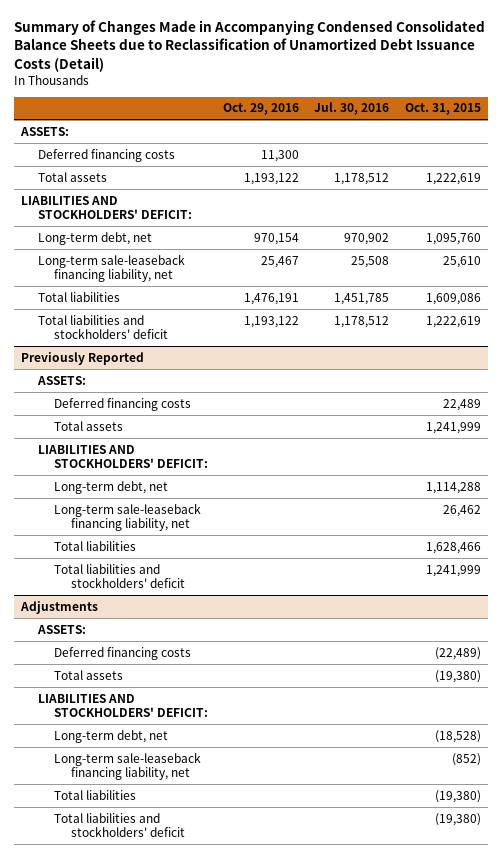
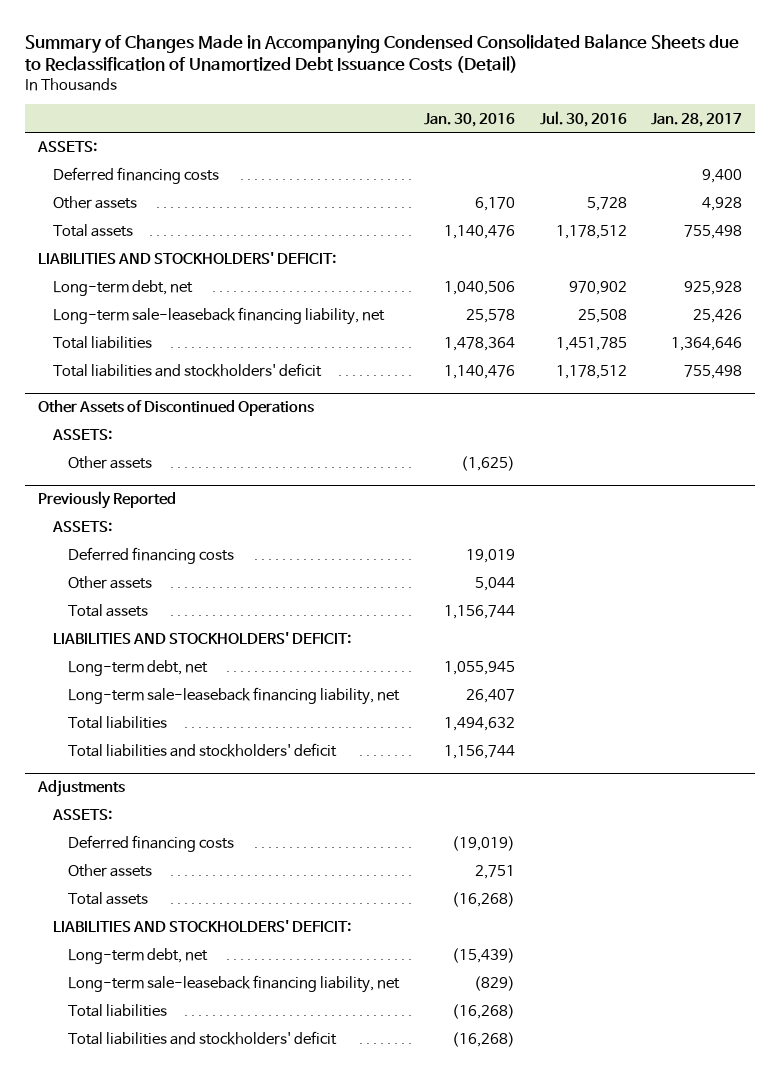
[223,103,300,116] Oct. 29, 2016 -> none
[404,103,481,116] Oct. 31, 2015 -> none
none -> [423,112,515,127] Jan. 30, 2016
none -> [651,112,743,127] Jan. 28, 2017
none -> [53,196,138,210] Other assets
none -> [37,400,314,417] Other Assets of Discontinued Operations
none -> [52,429,113,441] ASSETS:
none -> [68,456,153,470] Other assets
none -> [68,576,153,590] Other assets
none -> [68,864,153,878] Other assets

